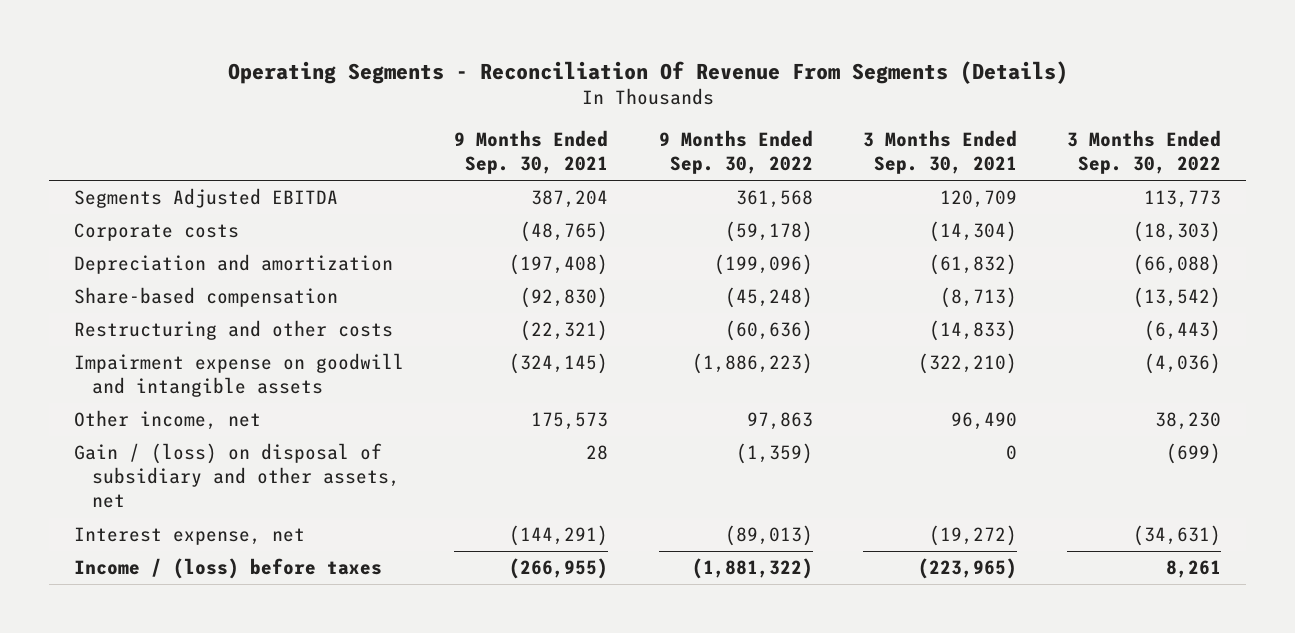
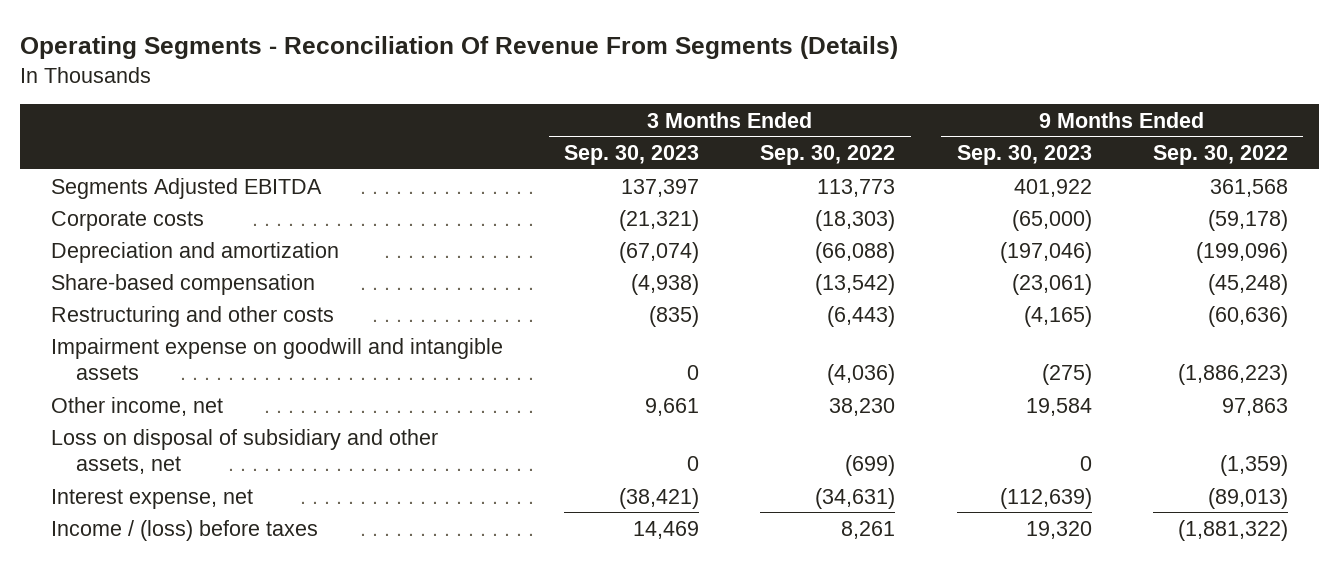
[454,130,609,175] 9 Months Ended Sep. 30, 2021 -> none
[862,130,1017,175] 3 Months Ended Sep. 30, 2021 -> none
none -> [564,145,700,166] Sep. 30, 2023
none -> [956,145,1092,166] Sep. 30, 2023
[74,443,400,509] Gain / (loss) on disposal of subsidiary and other assets, net -> [50,428,438,474] Loss on disposal of subsidiary and other assets, net

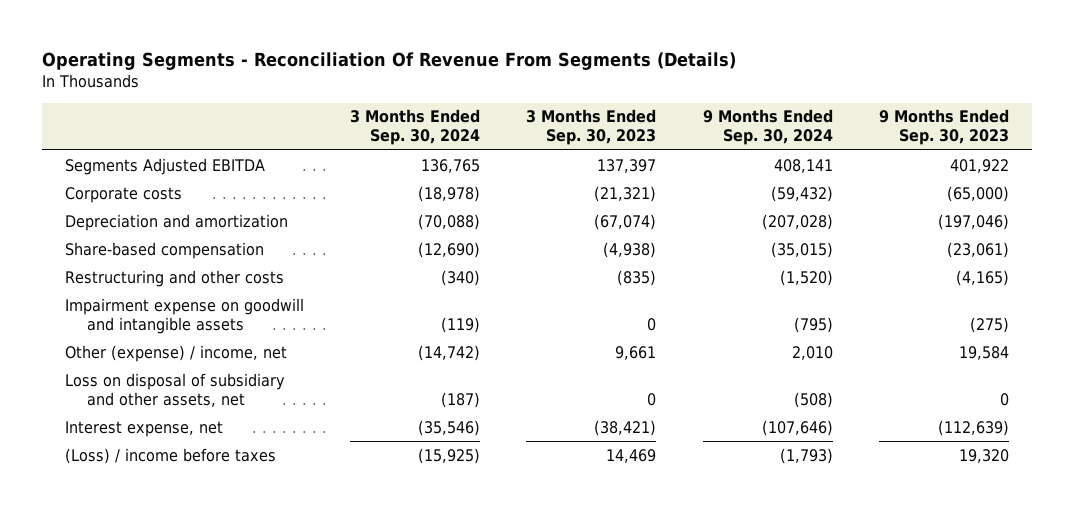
[760,145,896,166] Sep. 30, 2022 -> none
[1153,145,1289,166] Sep. 30, 2022 -> none
none -> [350,109,481,146] 3 Months Ended Sep. 30, 2024
none -> [702,109,833,146] 9 Months Ended Sep. 30, 2024
[50,396,223,416] Other income, net -> [65,344,288,362] Other (expense) / income, net
[50,519,318,541] Income / (loss) before taxes -> [65,447,277,464] (Loss) / income before taxes

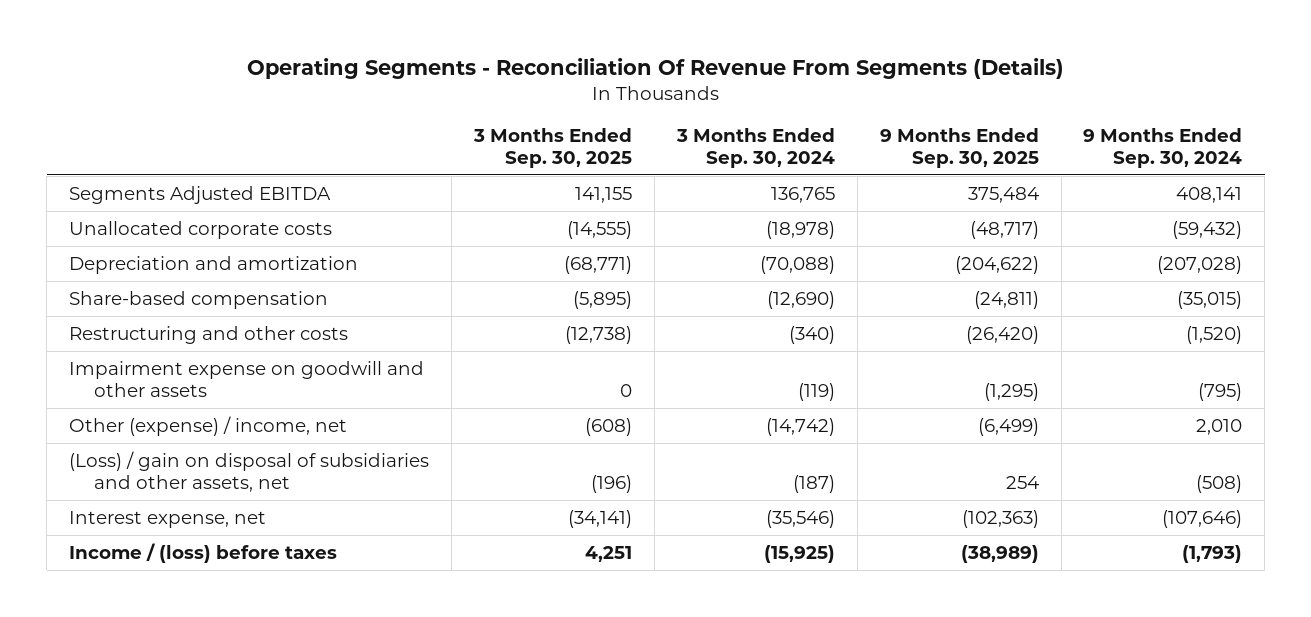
[526,109,657,146] 3 Months Ended Sep. 30, 2023 -> none
[878,109,1009,146] 9 Months Ended Sep. 30, 2023 -> none
none -> [472,127,632,168] 3 Months Ended Sep. 30, 2025
none -> [879,127,1039,168] 9 Months Ended Sep. 30, 2025
[65,186,183,203] Corporate costs -> [69,220,333,239] Unallocated corporate costs
[65,297,305,334] Impairment expense on goodwill and intangible assets -> [69,360,425,397] Impairment expense on goodwill and other assets
[65,372,286,407] Loss on disposal of subsidiary and other assets, net -> [69,450,430,492] (Loss) / gain on disposal of subsidiaries and other assets, net
[65,447,277,464] (Loss) / income before taxes -> [69,542,338,563] Income / (loss) before taxes

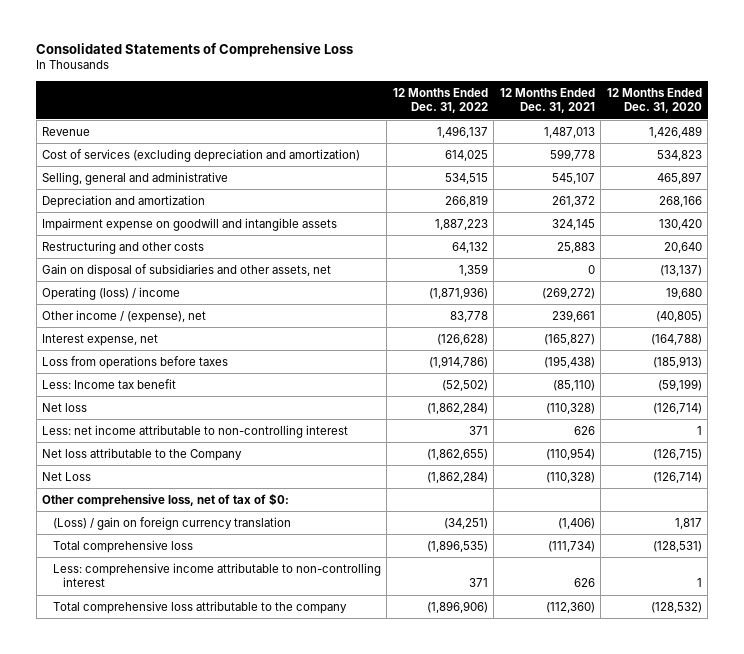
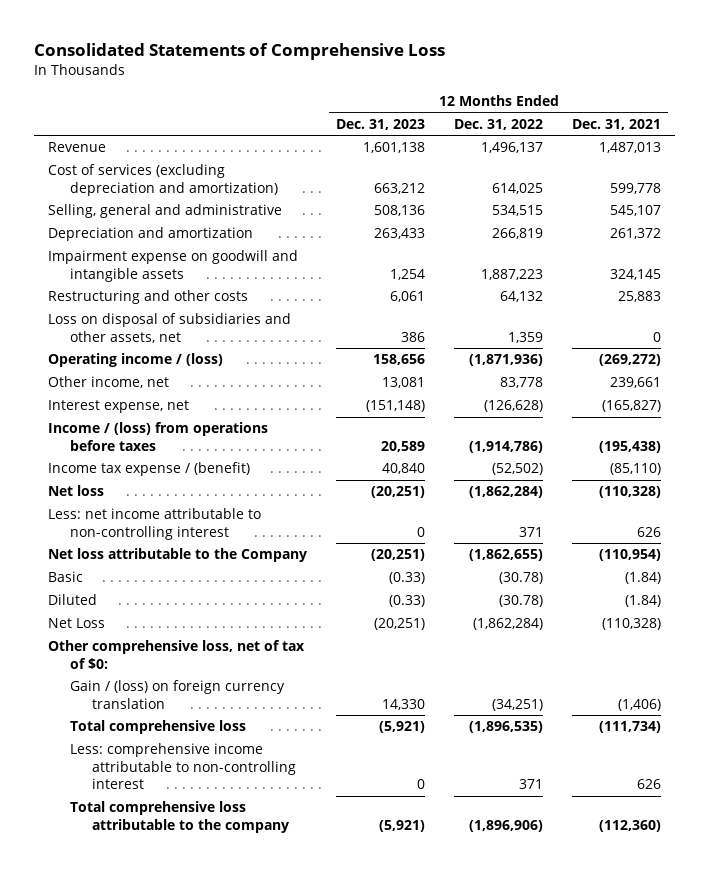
[606,87,702,114] 12 Months Ended Dec. 31, 2020 -> none
none -> [336,118,426,130] Dec. 31, 2023
[42,263,332,277] Gain on disposal of subsidiaries and other assets, net -> [48,313,292,343] Loss on disposal of subsidiaries and other assets, net
[42,286,181,300] Operating (loss) / income -> [48,353,224,368] Operating income / (loss)
[42,309,207,323] Other income / (expense), net -> [48,376,170,389] Other income, net
[42,355,229,369] Loss from operations before taxes -> [48,422,269,451] Income / (loss) from operations before taxes
[42,378,177,389] Less: Income tax benefit -> [48,462,251,477] Income tax expense / (benefit)
none -> [48,571,84,583] Basic
none -> [48,594,98,606] Diluted
[52,516,291,530] (Loss) / gain on foreign currency translation -> [70,680,286,709] Gain / (loss) on foreign currency translation

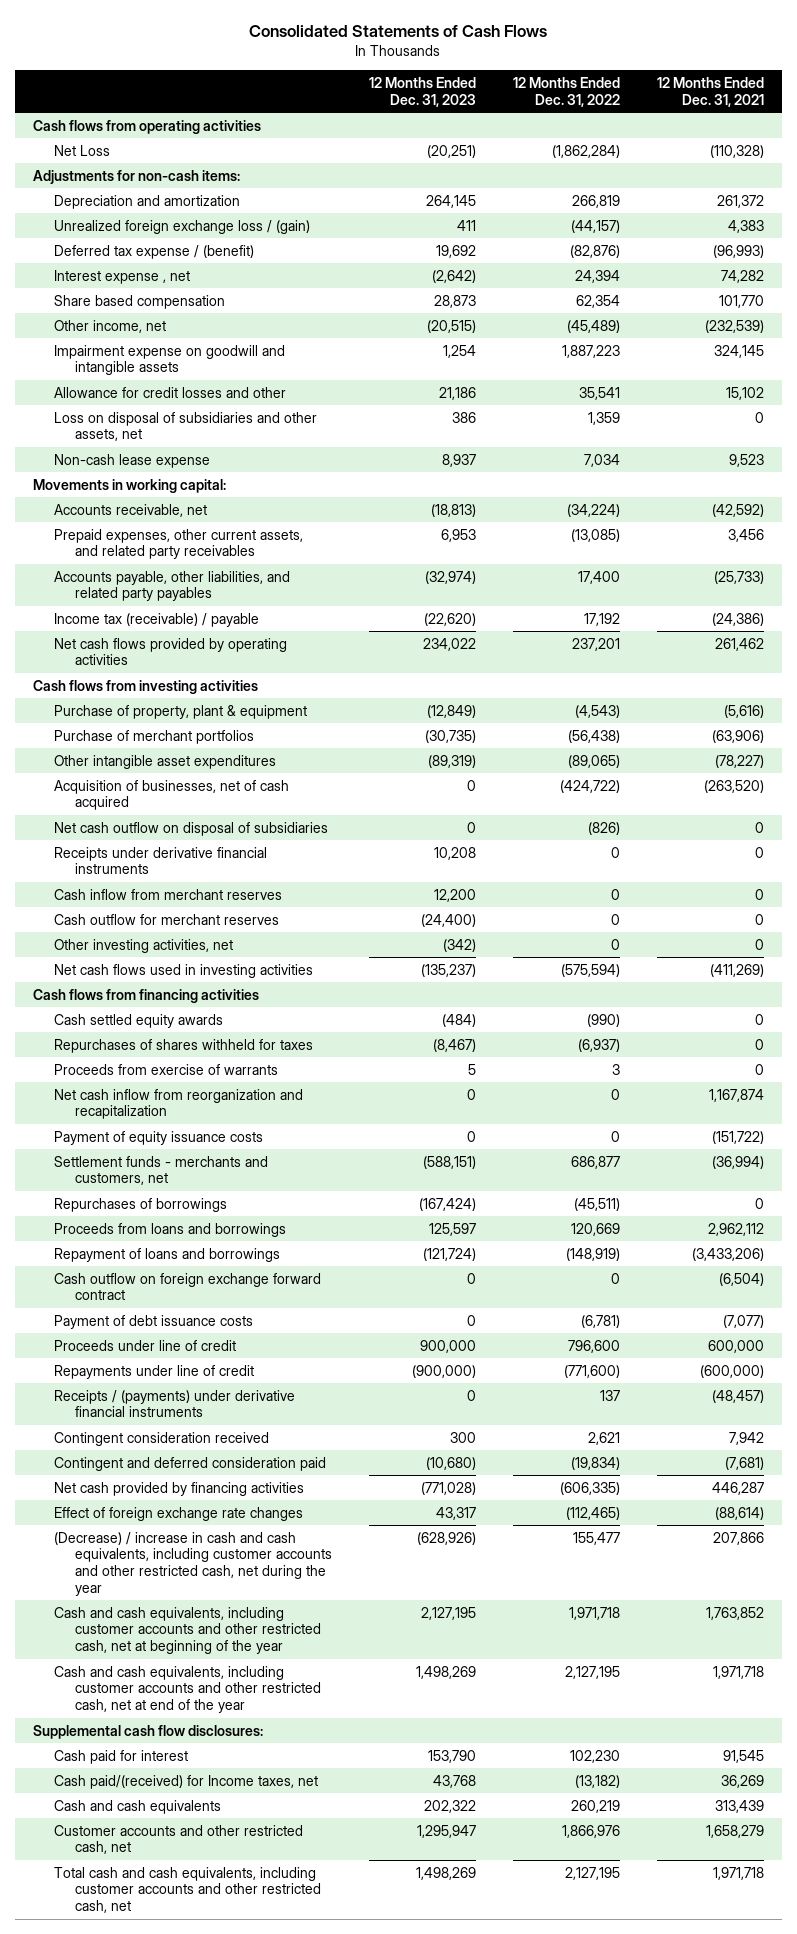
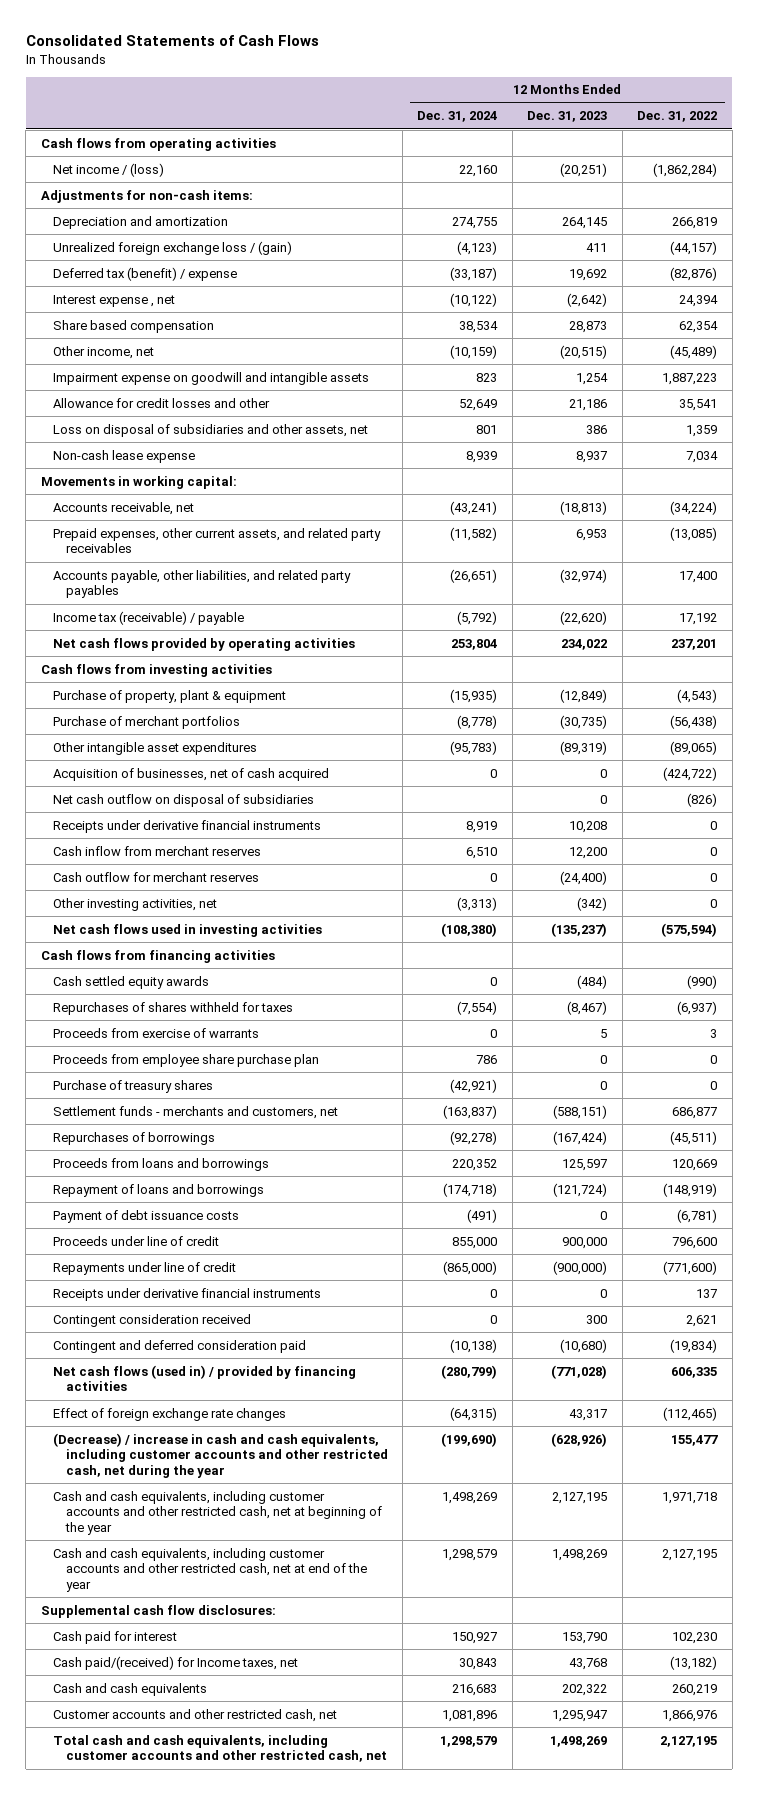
[656,77,764,107] 12 Months Ended Dec. 31, 2021 -> none
none -> [417,111,498,123] Dec. 31, 2024
[54,144,111,156] Net Loss -> [53,162,165,177] Net income / (loss)
[54,244,255,259] Deferred tax expense / (benefit) -> [53,266,238,281] Deferred tax (benefit) / expense
[54,1088,304,1120] Net cash inflow from reorganization and recapitalization -> none
[54,1130,264,1145] Payment of equity issuance costs -> none
none -> [53,1053,320,1067] Proceeds from employee share purchase plan
none -> [53,1079,214,1093] Purchase of treasury shares
[54,1272,322,1301] Cash outflow on foreign exchange forward contract -> none
[54,1389,296,1418] Receipts / (payments) under derivative financial instruments -> [53,1287,322,1301] Receipts under derivative financial instruments
[54,1481,305,1496] Net cash provided by financing activities -> [53,1364,357,1392] Net cash flows (used in) / provided by financing activities
[559,1481,620,1495] (606,335) -> [671,1366,718,1378] 606,335

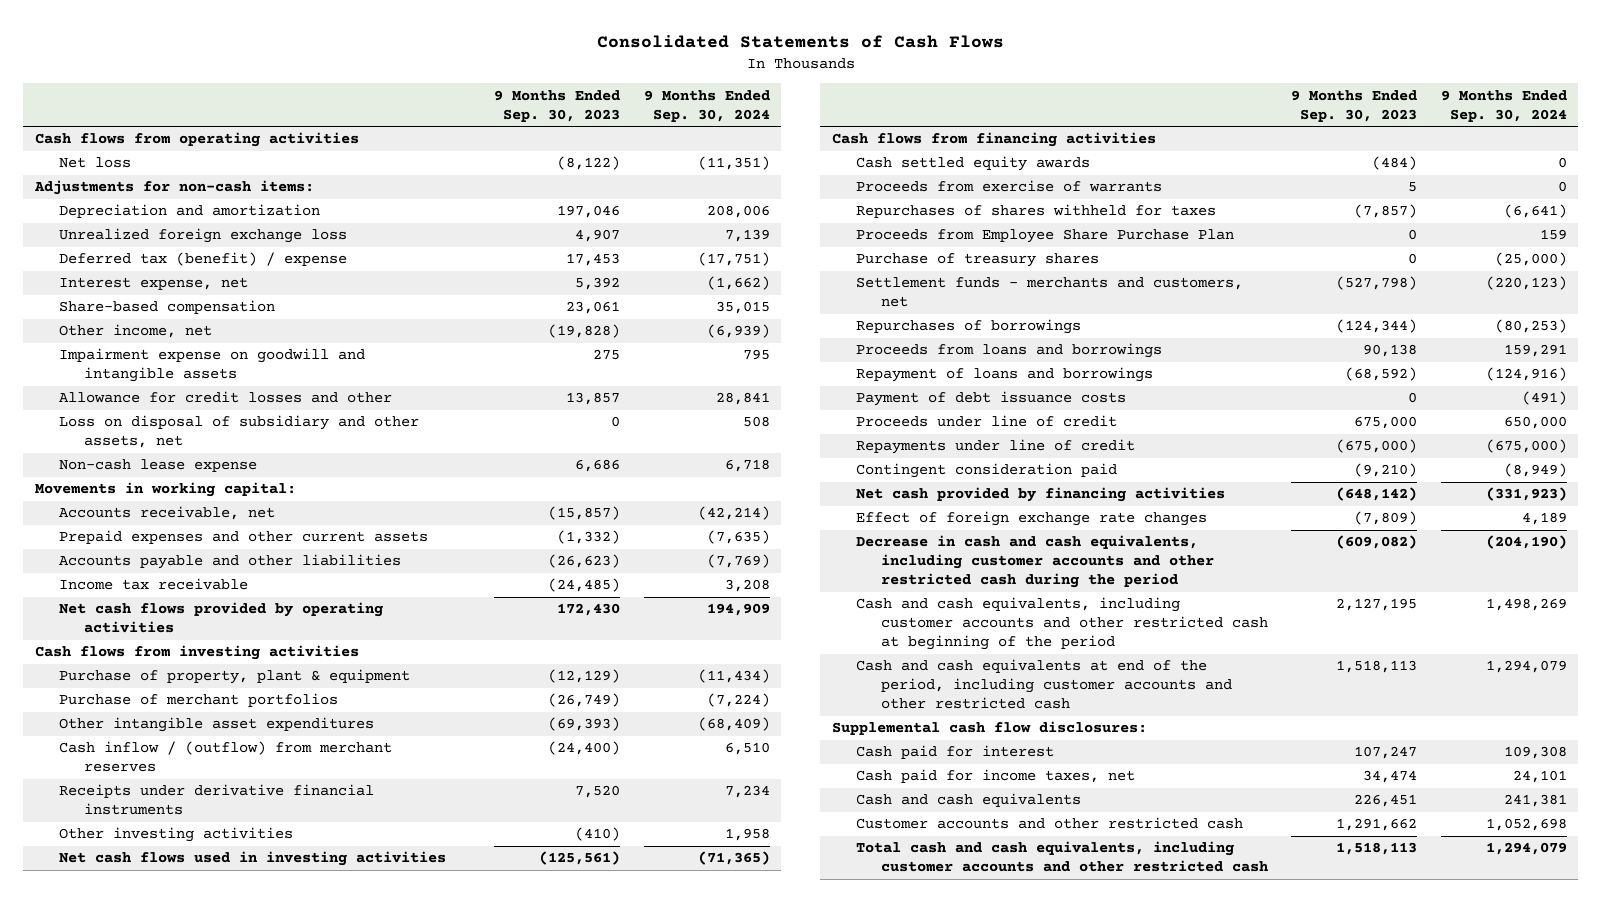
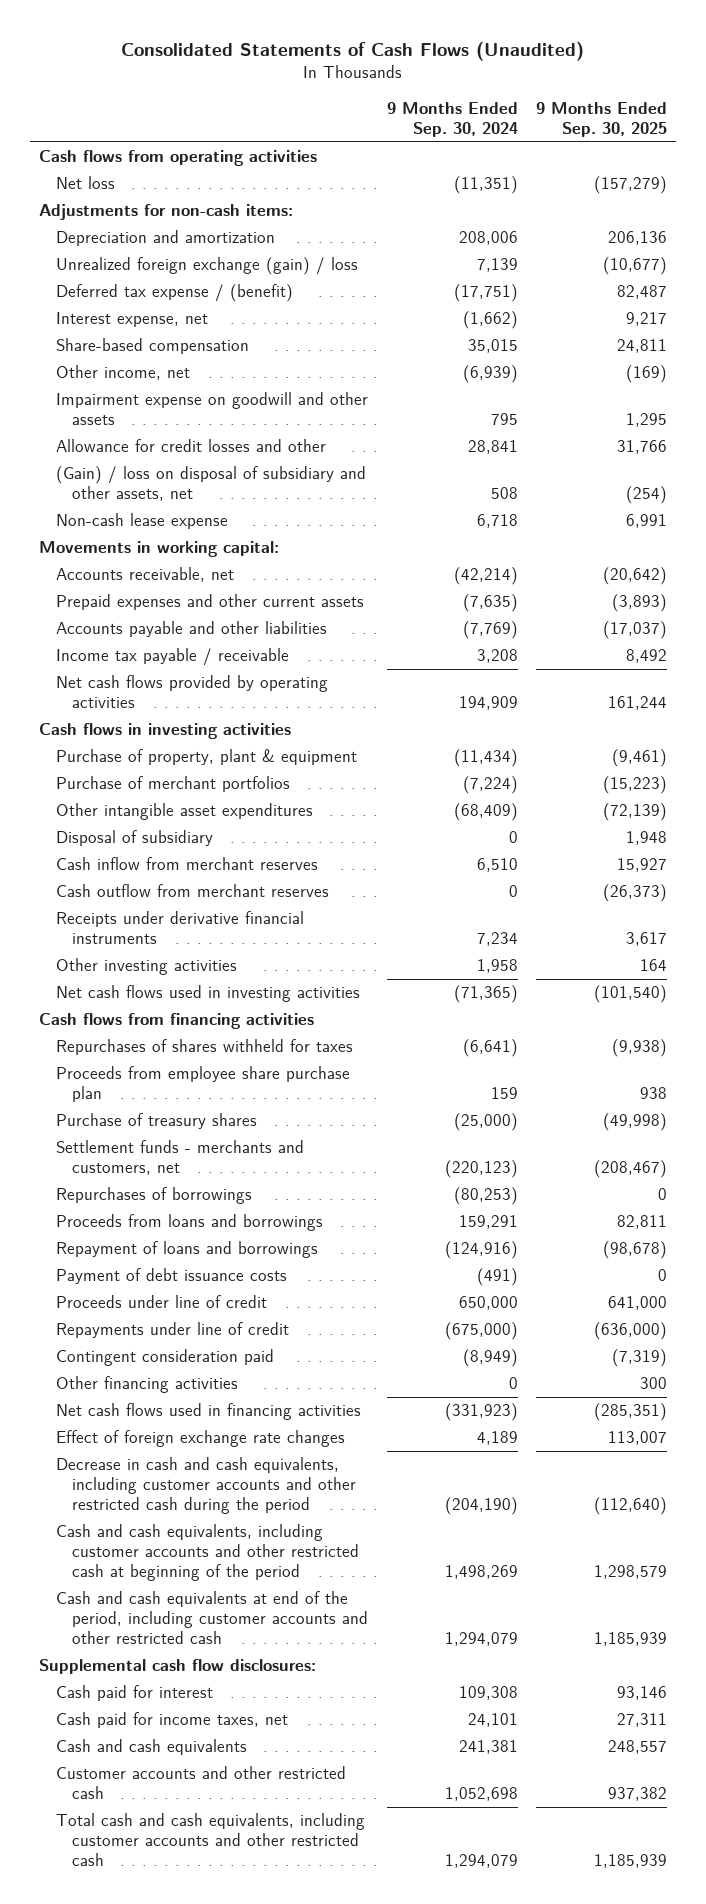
[596,35,1004,49] Consolidated Statements of Cash Flows -> [121,40,585,61] Consolidated Statements of Cash Flows (Unaudited)
[494,89,621,122] 9 Months Ended Sep. 30, 2023 -> none
none -> [535,102,667,137] 9 Months Ended Sep. 30, 2025
[59,228,348,244] Unrealized foreign exchange loss -> [55,257,358,276] Unrealized foreign exchange (gain) / loss
[59,252,348,267] Deferred tax (benefit) / expense -> [55,284,293,303] Deferred tax expense / (benefit)
[59,348,366,383] Impairment expense on goodwill and intangible assets -> [55,392,368,426] Impairment expense on goodwill and other assets
[59,415,420,449] Loss on disposal of subsidiary and other assets, net -> [55,466,366,502] (Gain) / loss on disposal of subsidiary and other assets, net
[59,578,249,591] Income tax receivable -> [55,648,289,667] Income tax payable / receivable
[34,645,359,661] Cash flows from investing activities -> [39,723,292,740] Cash flows in investing activities
none -> [55,830,213,847] Disposal of subsidiary
[59,741,393,773] Cash inflow / (outflow) from merchant reserves -> [55,857,318,871] Cash inflow from merchant reserves
none -> [55,884,329,898] Cash outflow from merchant reserves
[856,156,1091,172] Cash settled equity awards -> none
[856,180,1163,193] Proceeds from exercise of warrants -> none
[856,229,1235,244] Proceeds from Employee Share Purchase Plan -> [55,1066,350,1103] Proceeds from employee share purchase plan
none -> [55,1376,238,1394] Other financing activities
[856,487,1226,503] Net cash provided by financing activities -> [55,1403,361,1421] Net cash flows used in financing activities

